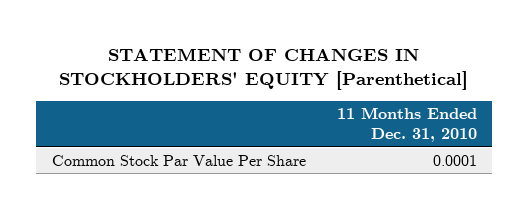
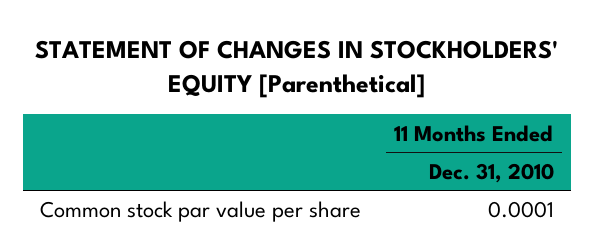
[51,155,306,167] Common Stock Par Value Per Share -> [39,201,361,223] Common stock par value per share

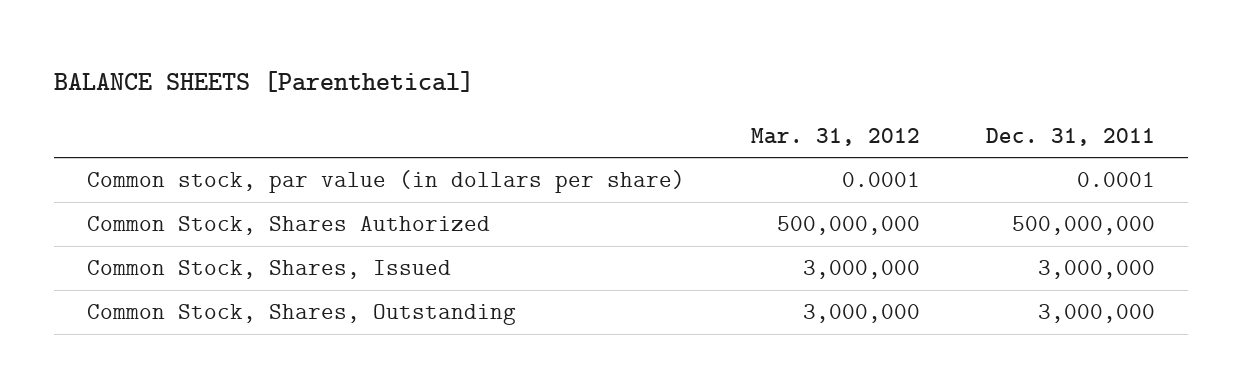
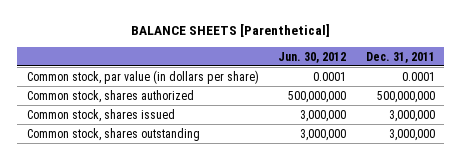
[751,127,921,146] Mar. 31, 2012 -> none
none -> [278,51,347,63] Jun. 30, 2012
[87,215,491,235] Common Stock, Shares Authorized -> [26,89,194,103] Common stock, shares authorized
[87,259,452,279] Common Stock, Shares, Issued -> [26,108,175,122] Common stock, shares issued
[87,303,517,325] Common Stock, Shares, Outstanding -> [26,127,200,141] Common stock, shares outstanding

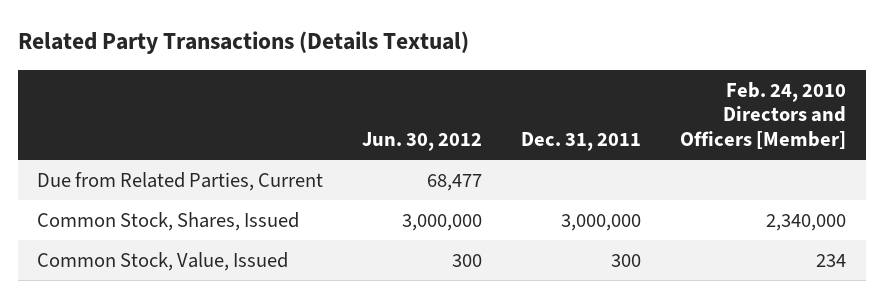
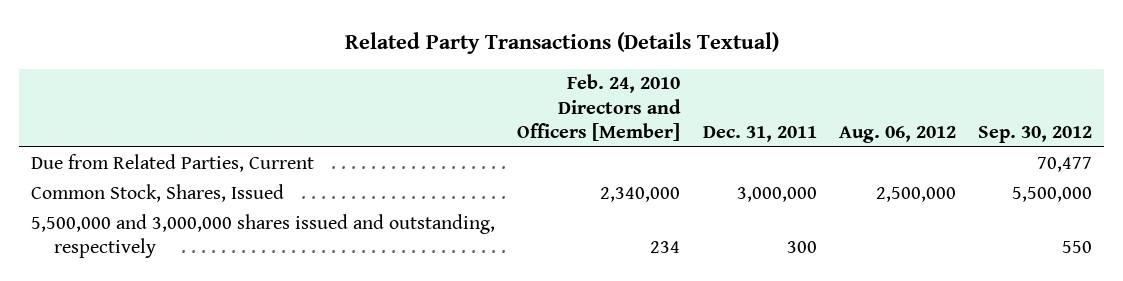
[362,131,483,151] Jun. 30, 2012 -> none
none -> [839,125,957,143] Aug. 06, 2012
none -> [978,125,1093,143] Sep. 30, 2012
[37,251,289,271] Common Stock, Value, Issued -> [30,213,495,259] 5,500,000 and 3,000,000 shares issued and outstanding, respectively

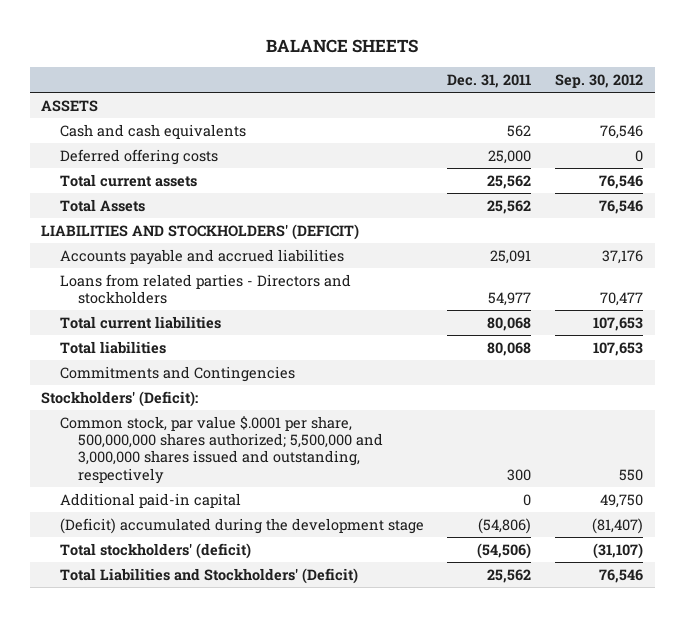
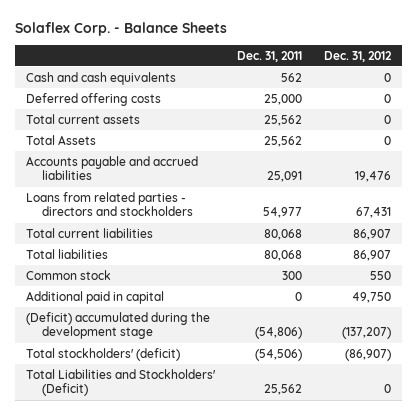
[266,39,419,54] BALANCE SHEETS -> [14,22,227,37] Solaflex Corp. - Balance Sheets
[555,73,644,88] Sep. 30, 2012 -> none
none -> [323,50,392,62] Dec. 31, 2012
[41,99,99,112] ASSETS -> none
[41,223,360,240] LIABILITIES AND STOCKHOLDERS' (DEFICIT) -> none
[59,273,351,305] Loans from related parties - Directors and stockholders -> [25,191,194,217] Loans from related parties - directors and stockholders
[59,365,295,382] Commitments and Contingencies -> none
[41,390,199,407] Stockholders' (Deficit): -> none
[59,415,383,484] Common stock, par value $.0001 per share, 500,000,000 shares authorized; 5,500,000 and 3,000,000 shares issued and outstanding, respectively -> [25,269,111,280] Common stock
[59,492,241,508] Additional paid-in capital -> [25,290,164,304] Additional paid in capital

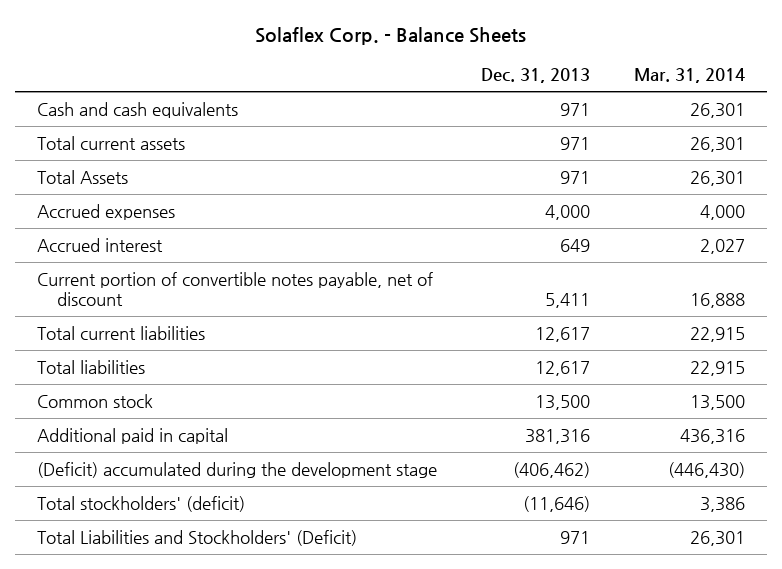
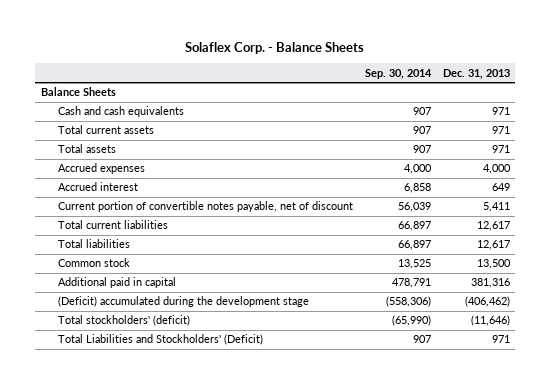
[633,68,745,84] Mar. 31, 2014 -> none
none -> [364,68,432,79] Sep. 30, 2014
none -> [40,87,116,97] Balance Sheets
[37,169,129,184] Total Assets -> [57,144,116,154] Total assets

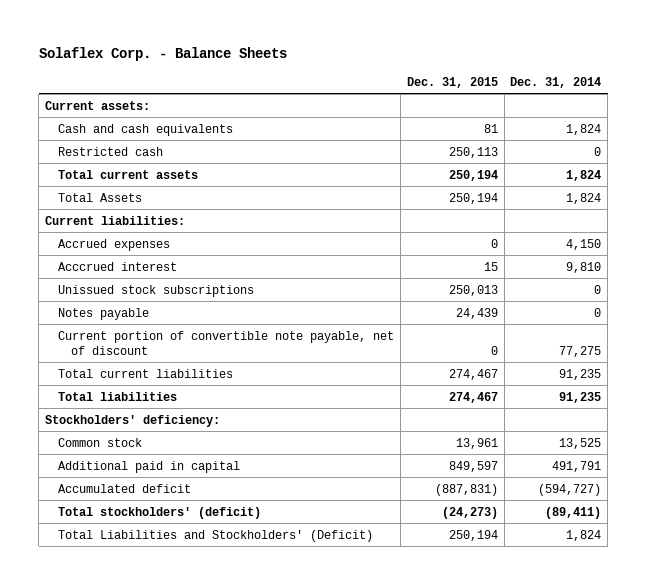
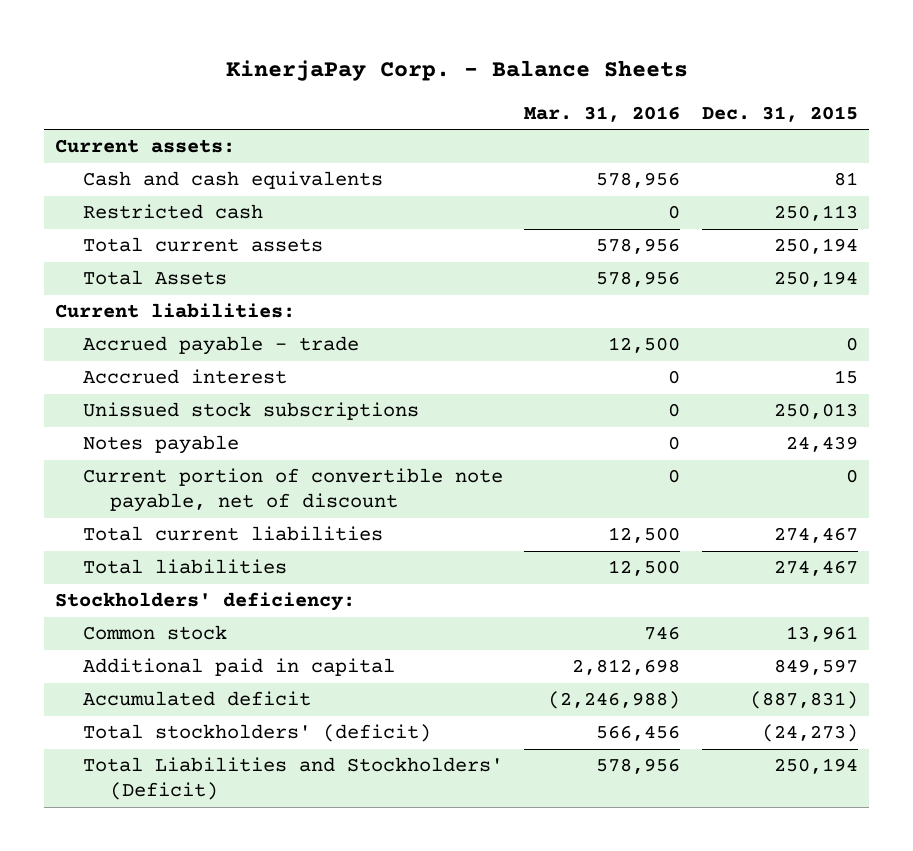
[38,46,287,61] Solaflex Corp. - Balance Sheets -> [225,59,688,81] KinerjaPay Corp. - Balance Sheets
[510,76,602,88] Dec. 31, 2014 -> none
none -> [524,105,681,122] Mar. 31, 2016
[58,238,171,251] Accrued expenses -> none
none -> [82,336,359,356] Accrued payable - trade

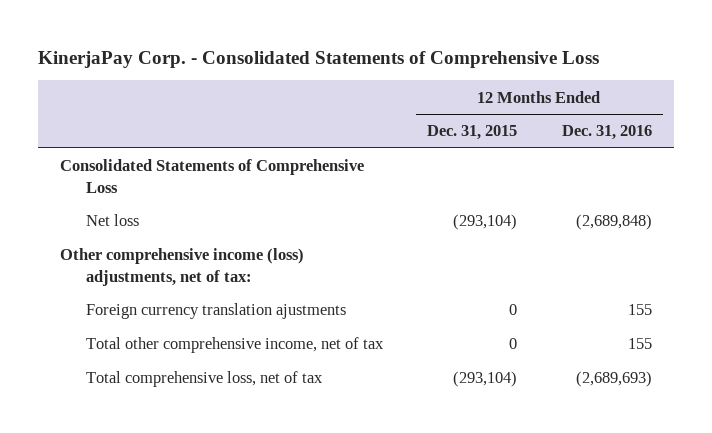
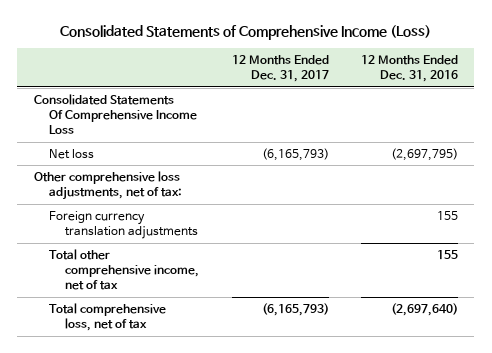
[38,50,600,68] KinerjaPay Corp. - Consolidated Statements of Comprehensive Loss -> [59,25,431,41] Consolidated Statements of Comprehensive Income (Loss)
[427,125,518,141] Dec. 31, 2015 -> none
none -> [231,55,329,83] 12 Months Ended Dec. 31, 2017
[60,159,365,193] Consolidated Statements of Comprehensive Loss -> [33,94,198,135] Consolidated Statements Of Comprehensive Income Loss
[575,214,652,231] (2,689,848) -> [391,148,459,162] (2,697,795)
[60,248,305,286] Other comprehensive income (loss) adjustments, net of tax: -> [33,171,183,201] Other comprehensive loss adjustments, net of tax:
[85,303,346,320] Foreign currency translation ajustments -> [49,211,199,240] Foreign currency translation adjustments
[575,371,652,388] (2,689,693) -> [391,303,459,317] (2,697,640)

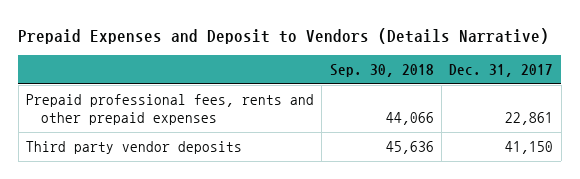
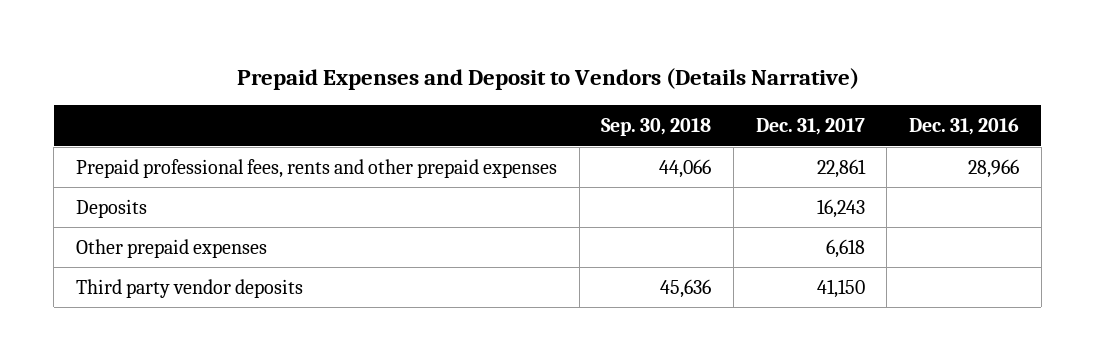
none -> [909,118,1020,136] Dec. 31, 2016
none -> [75,199,147,219] Deposits
none -> [75,239,267,259] Other prepaid expenses

